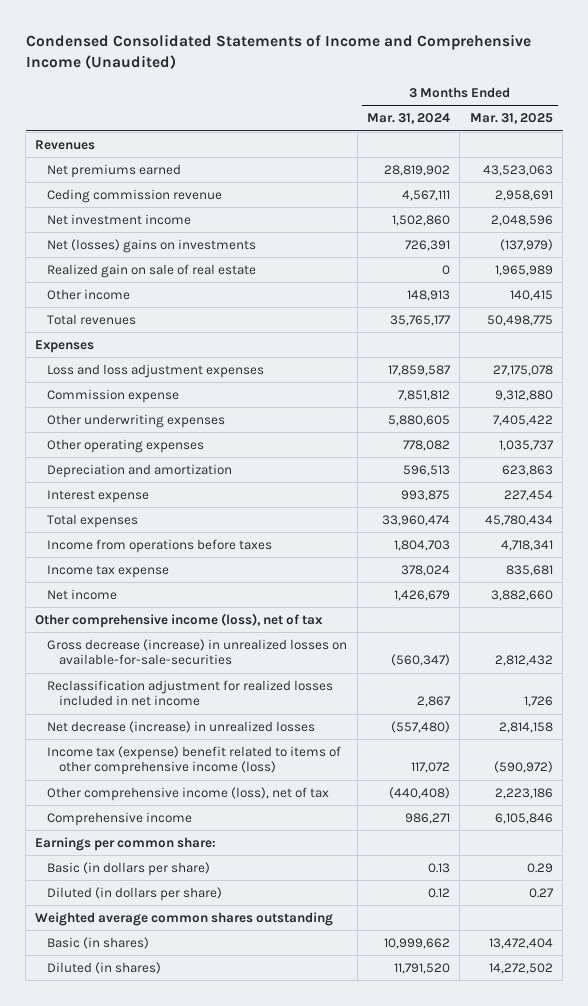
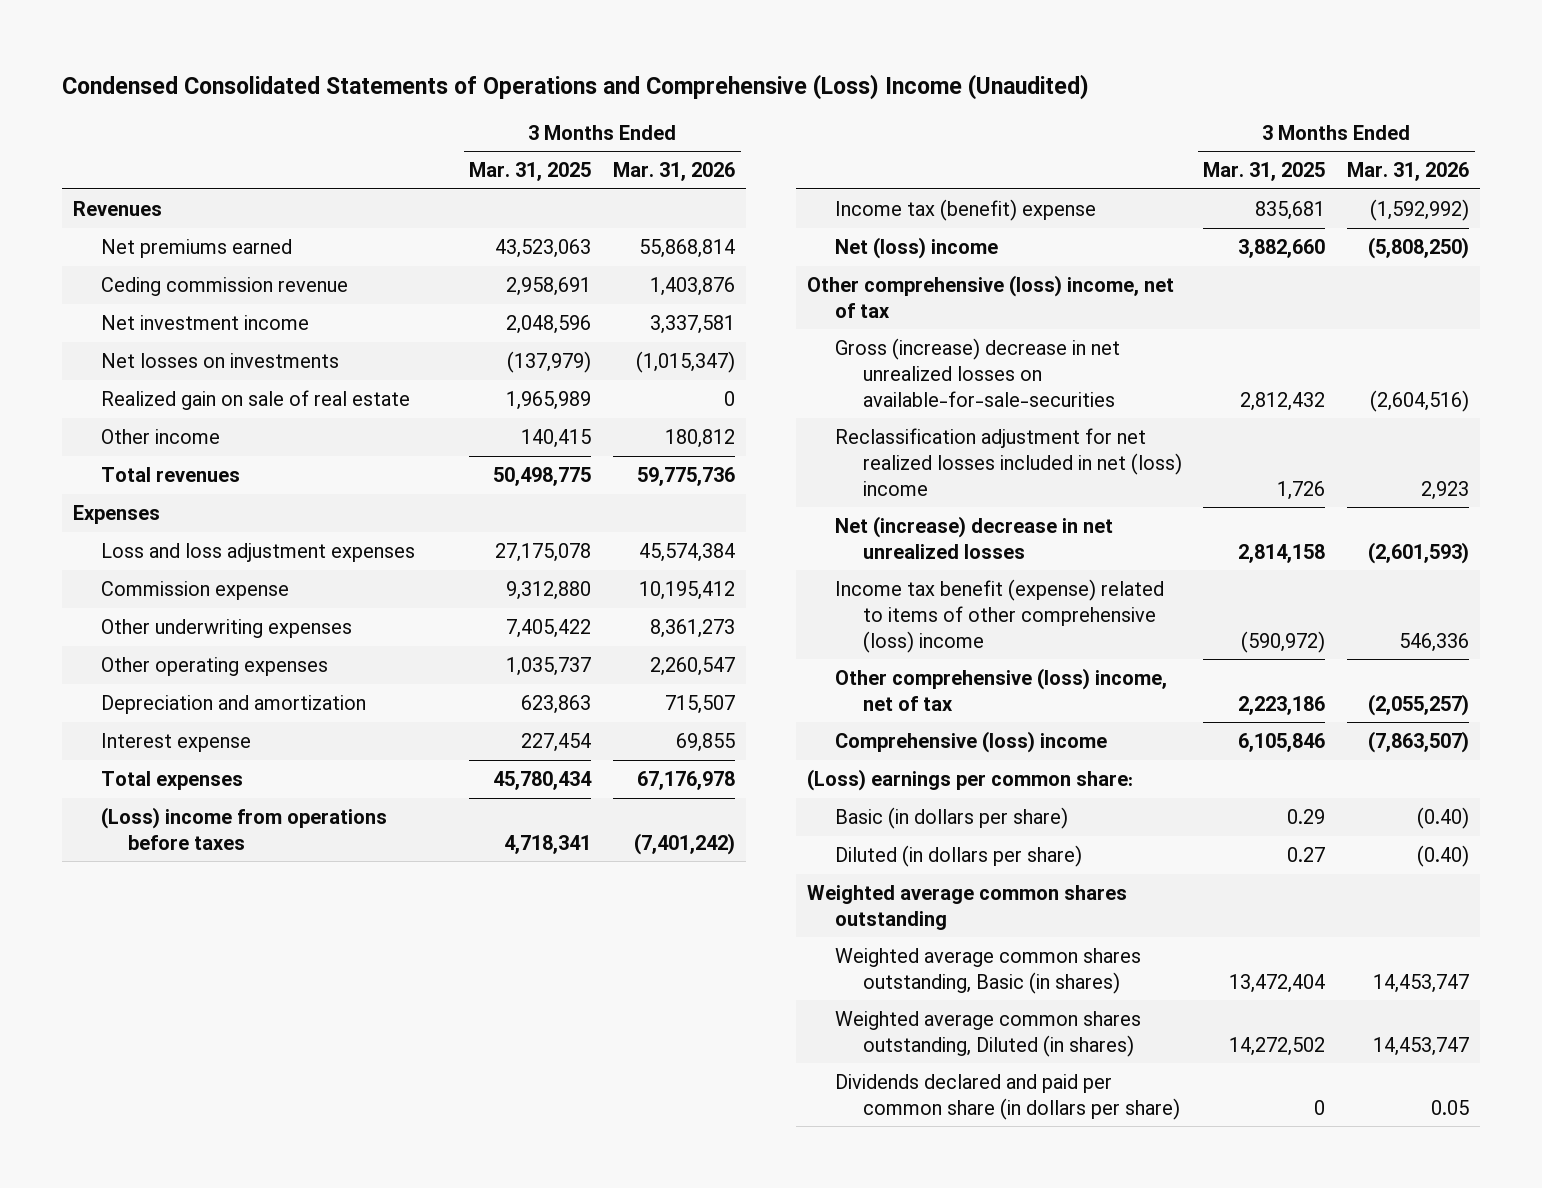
[25,34,531,70] Condensed Consolidated Statements of Income and Comprehensive Income (Unaudited) -> [62,73,1090,100] Condensed Consolidated Statements of Operations and Comprehensive (Loss) Income (Unaudited)
[366,113,450,125] Mar. 31, 2024 -> none
none -> [613,162,736,182] Mar. 31, 2026
[47,238,257,253] Net (losses) gains on investments -> [100,352,339,368] Net losses on investments
[47,538,273,553] Income from operations before taxes -> [100,806,387,850] (Loss) income from operations before taxes
[47,564,170,578] Income tax expense -> [834,198,1096,221] Income tax (benefit) expense
[47,588,118,600] Net income -> [834,236,998,259] Net (loss) income
[35,612,324,628] Other comprehensive income (loss), net of tax -> [807,274,1175,318] Other comprehensive (loss) income, net of tax
[47,638,348,666] Gross decrease (increase) in unrealized losses on available-for-sale-securities -> [834,337,1120,407] Gross (increase) decrease in net unrealized losses on available-for-sale-securities
[47,679,334,707] Reclassification adjustment for realized losses included in net income -> [834,427,1182,496] Reclassification adjustment for net realized losses included in net (loss) income
[47,720,316,733] Net decrease (increase) in unrealized losses -> [834,515,1113,559] Net (increase) decrease in net unrealized losses
[47,745,342,776] Income tax (expense) benefit related to items of other comprehensive income (loss) -> [834,578,1164,653] Income tax benefit (expense) related to items of other comprehensive (loss) income
[47,786,330,801] Other comprehensive income (loss), net of tax -> [834,667,1167,711] Other comprehensive (loss) income, net of tax
[47,811,193,826] Comprehensive income -> [834,730,1107,753] Comprehensive (loss) income
[35,836,217,851] Earnings per common share: -> [807,768,1134,791] (Loss) earnings per common share:
[47,936,150,949] Basic (in shares) -> [834,947,1141,994] Weighted average common shares outstanding, Basic (in shares)
[47,961,162,974] Diluted (in shares) -> [834,1010,1141,1057] Weighted average common shares outstanding, Diluted (in shares)
none -> [834,1073,1180,1120] Dividends declared and paid per common share (in dollars per share)

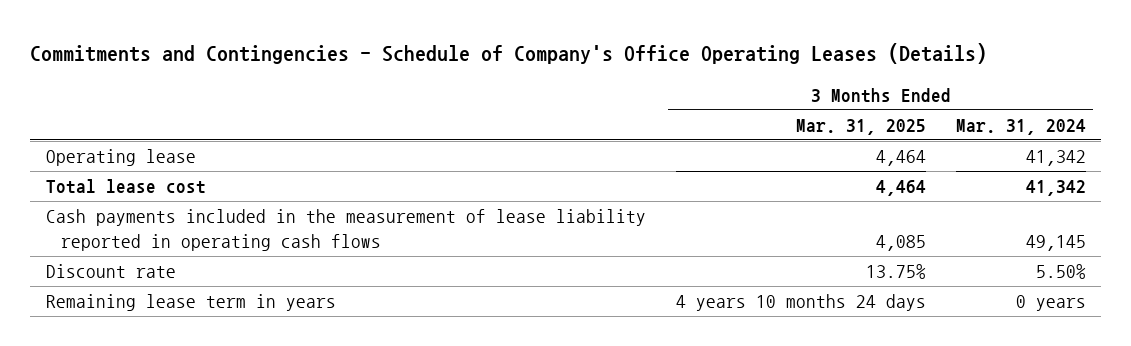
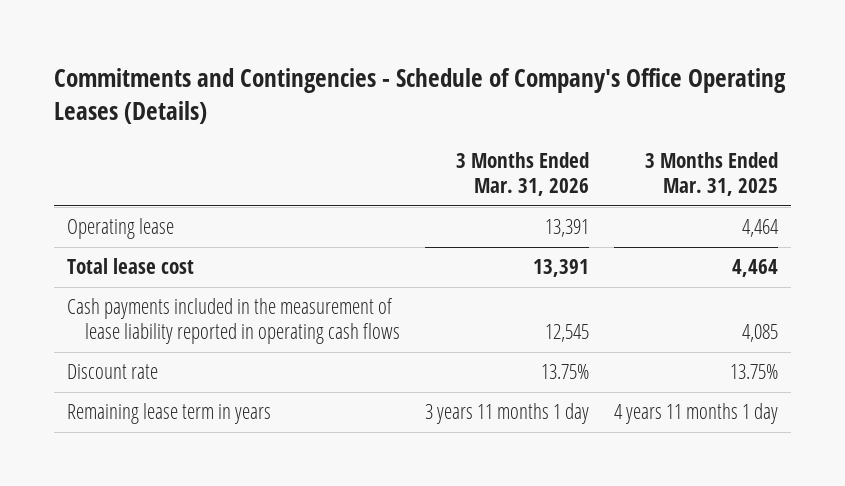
[955,118,1086,135] Mar. 31, 2024 -> none
none -> [456,152,590,197] 3 Months Ended Mar. 31, 2026
[675,294,926,312] 4 years 10 months 24 days -> [614,403,779,425] 4 years 11 months 1 day

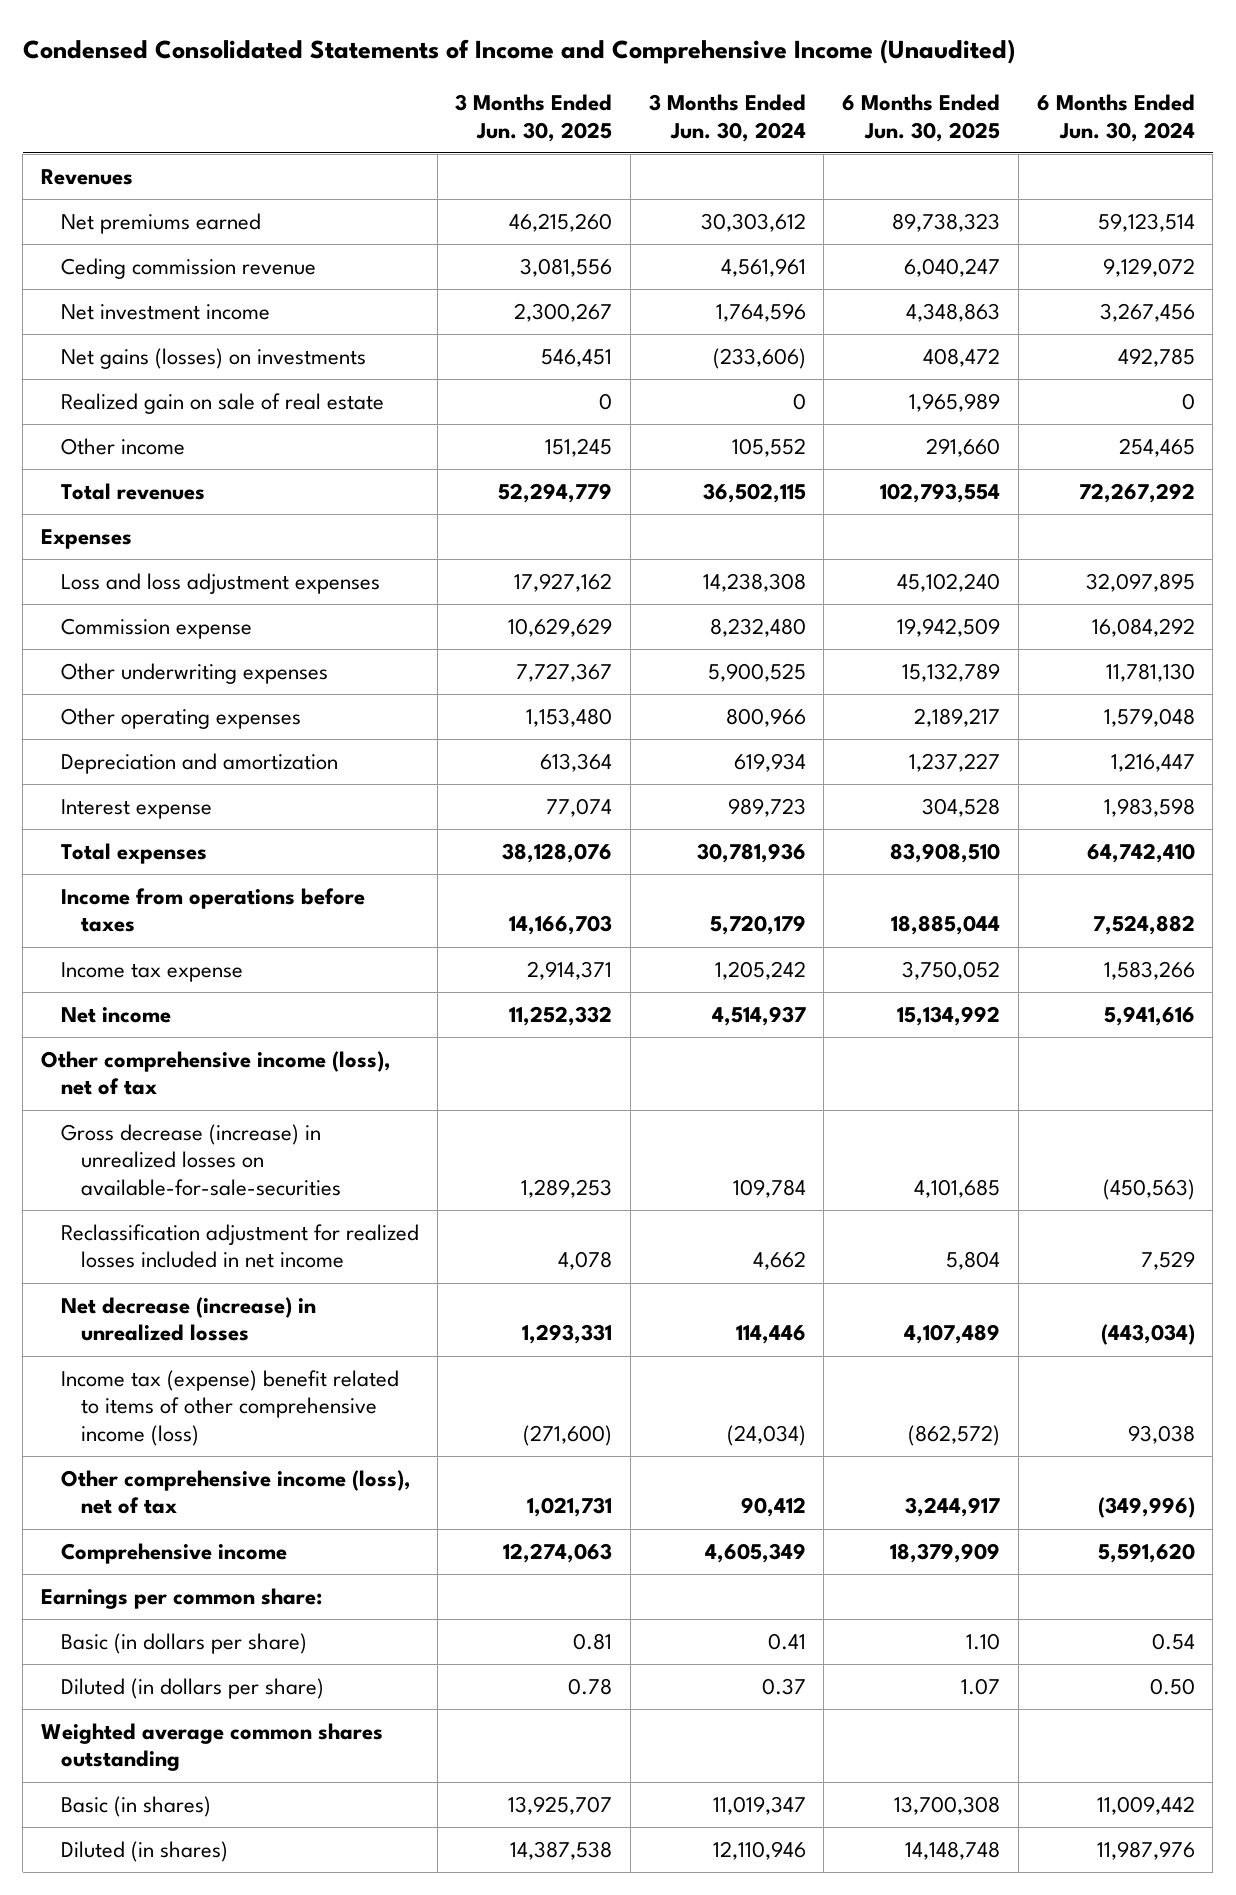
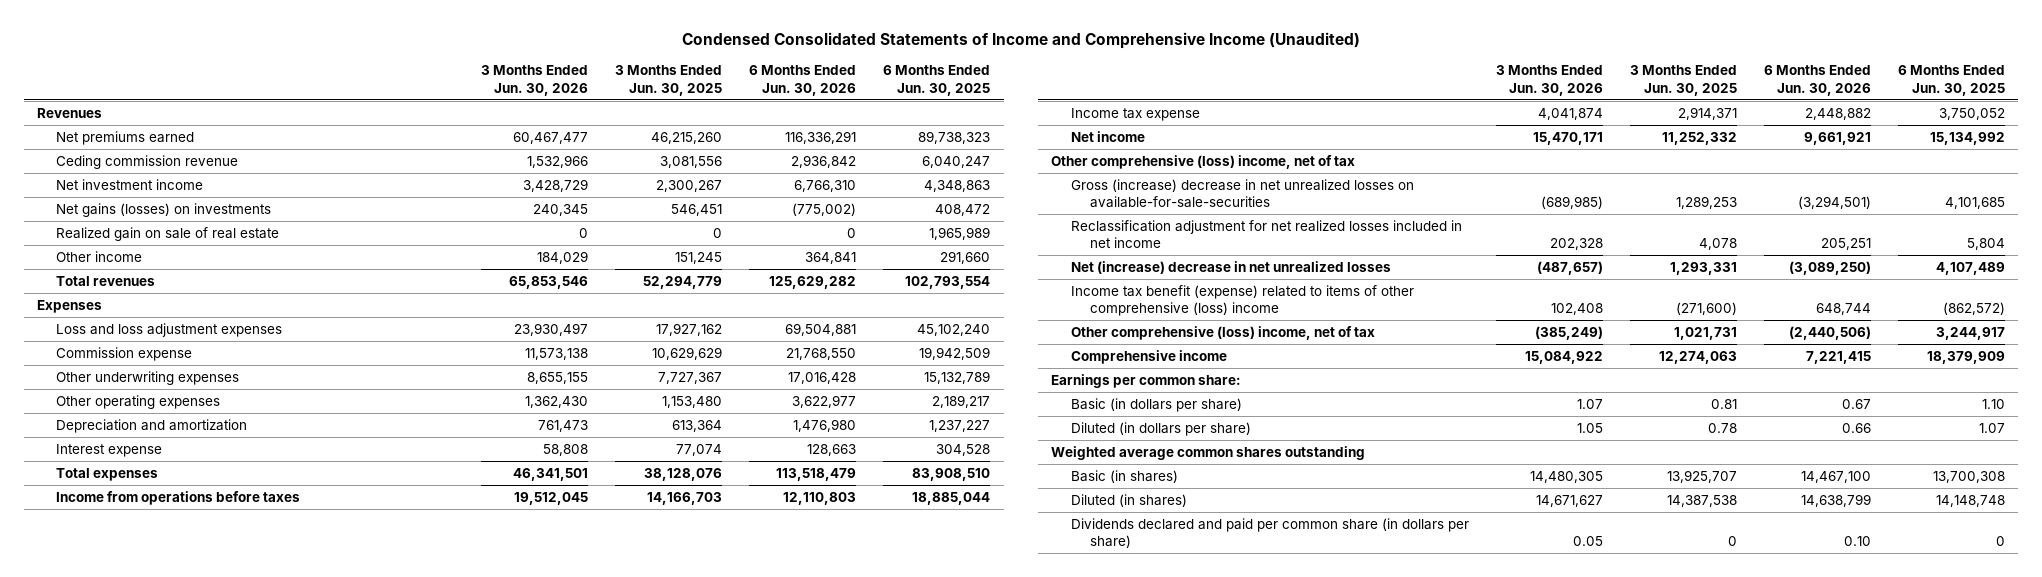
[648,94,806,142] 3 Months Ended Jun. 30, 2024 -> none
[1036,94,1195,142] 6 Months Ended Jun. 30, 2024 -> none
none -> [481,65,589,96] 3 Months Ended Jun. 30, 2026
none -> [749,65,857,96] 6 Months Ended Jun. 30, 2026
[41,1051,392,1096] Other comprehensive income (loss), net of tax -> [1051,155,1356,170] Other comprehensive (loss) income, net of tax
[60,1124,341,1196] Gross decrease (increase) in unrealized losses on available-for-sale-securities -> [1070,179,1414,209] Gross (increase) decrease in net unrealized losses on available-for-sale-securities
[60,1224,419,1269] Reclassification adjustment for realized losses included in net income -> [1070,220,1462,249] Reclassification adjustment for net realized losses included in net income
[60,1297,316,1342] Net decrease (increase) in unrealized losses -> [1070,261,1391,275] Net (increase) decrease in net unrealized losses
[60,1370,399,1446] Income tax (expense) benefit related to items of other comprehensive income (loss) -> [1070,285,1414,317] Income tax benefit (expense) related to items of other comprehensive (loss) income
[60,1470,411,1515] Other comprehensive income (loss), net of tax -> [1070,326,1375,341] Other comprehensive (loss) income, net of tax
none -> [1070,518,1469,549] Dividends declared and paid per common share (in dollars per share)

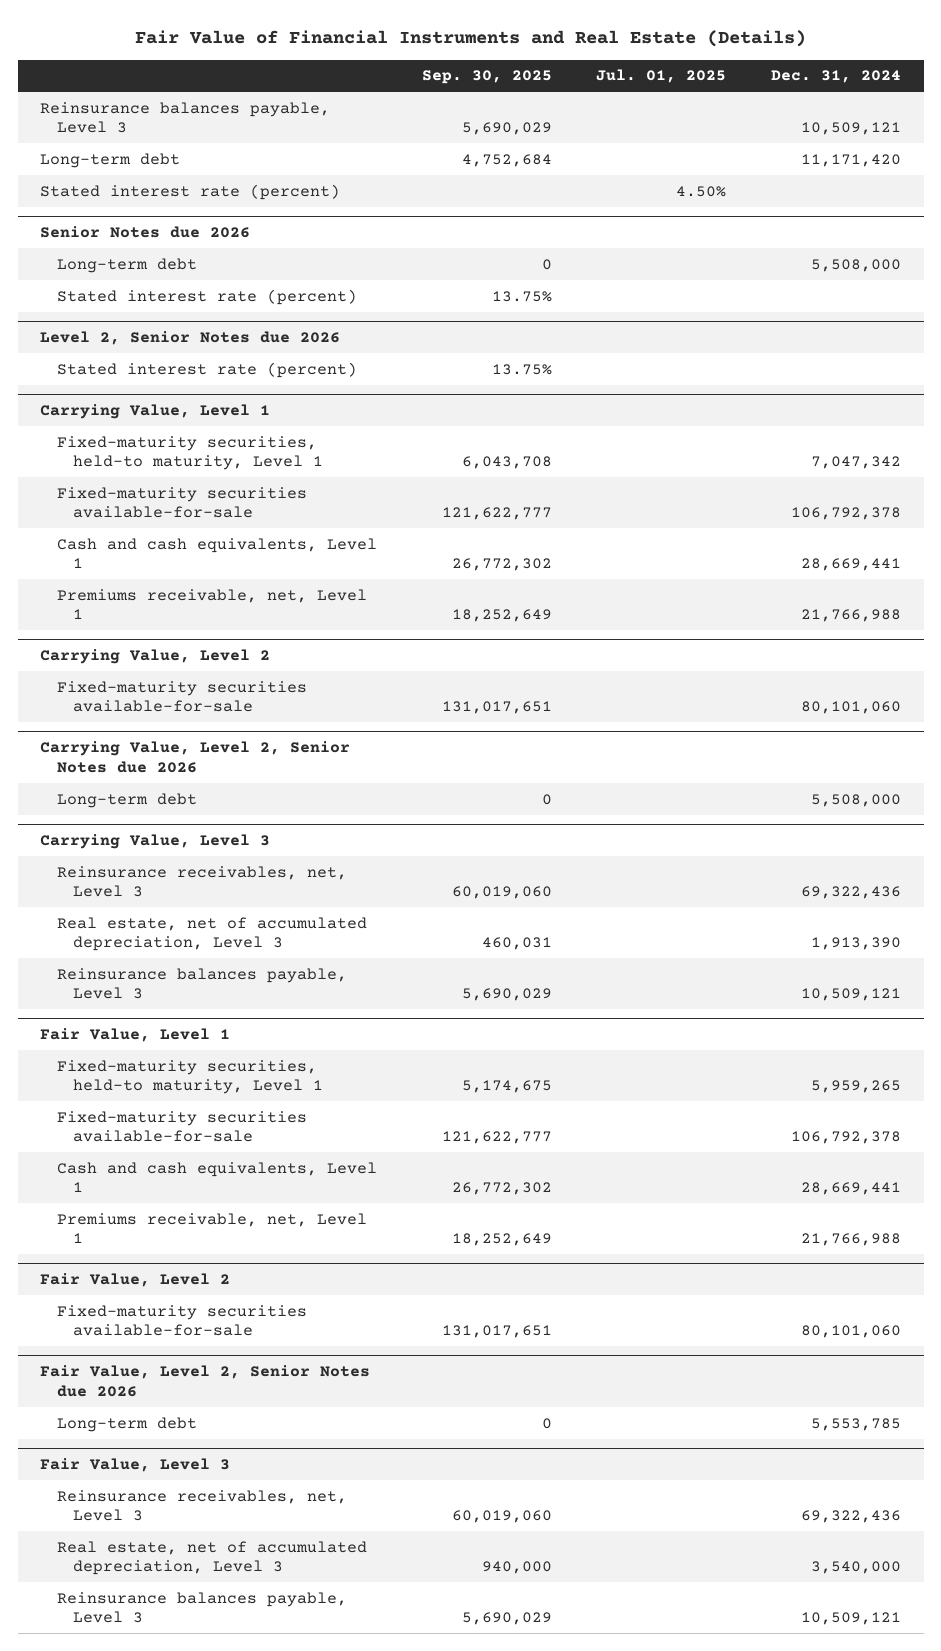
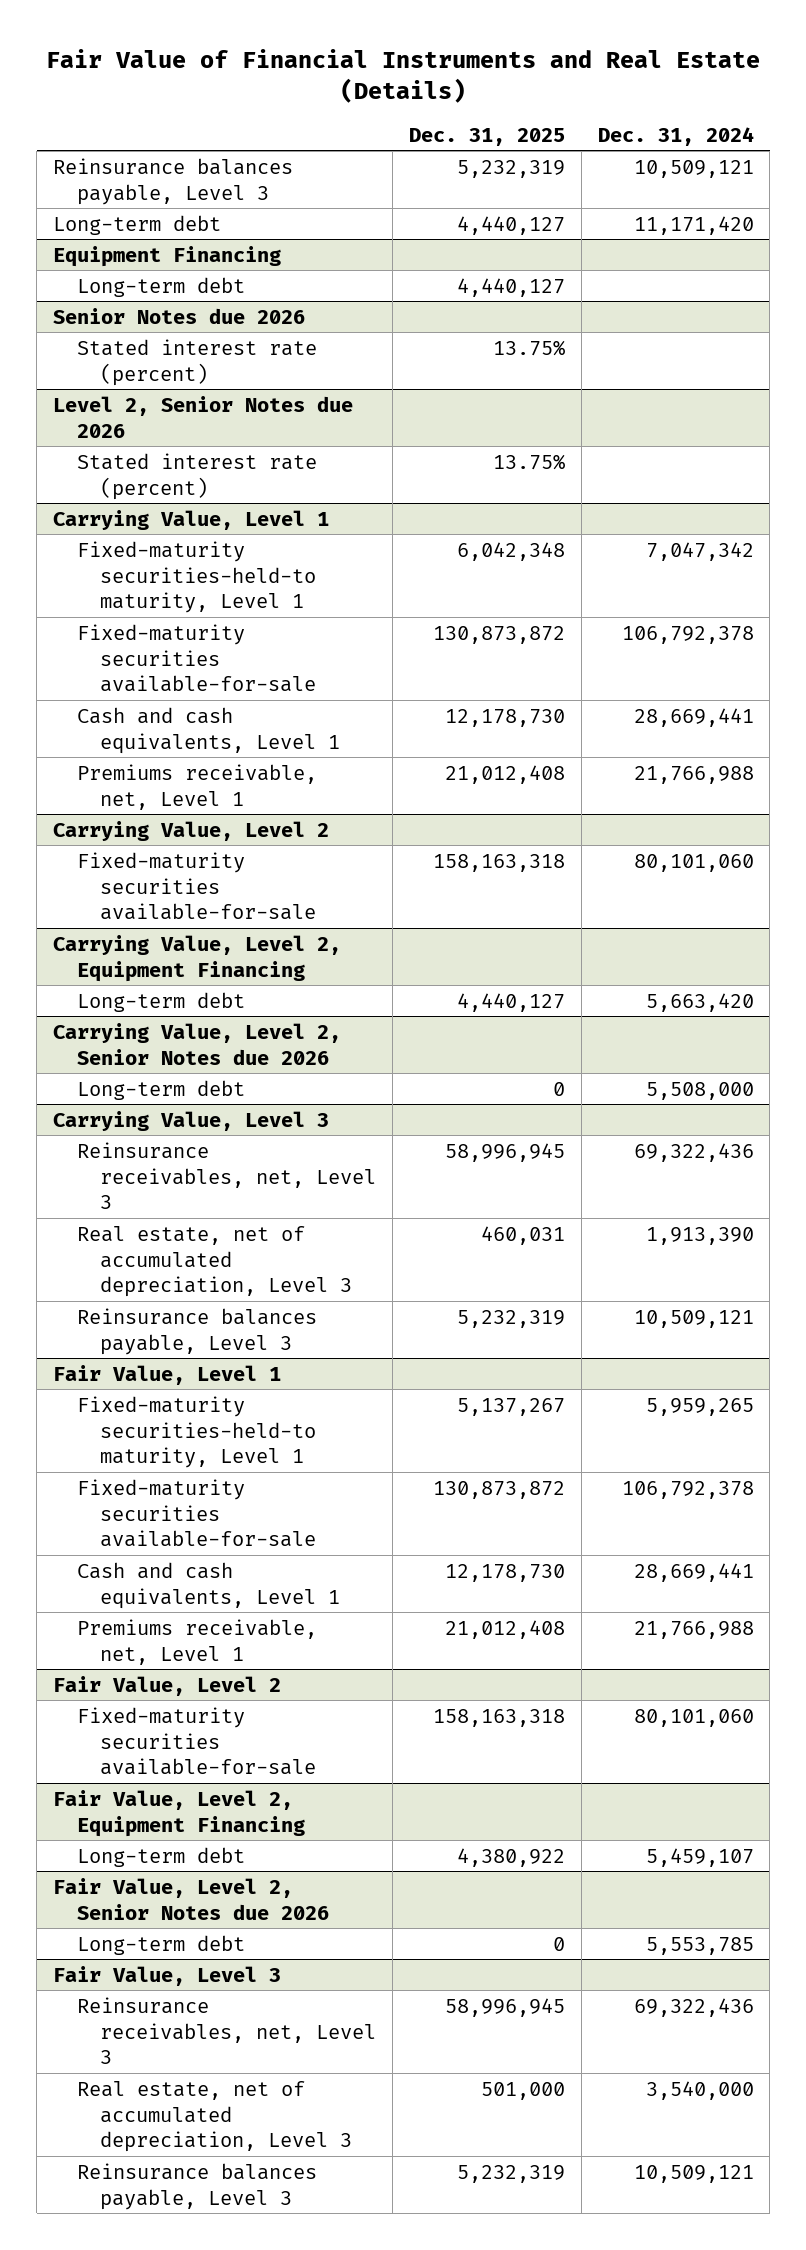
[421,70,552,85] Sep. 30, 2025 -> none
[596,69,727,84] Jul. 01, 2025 -> none
none -> [408,127,565,146] Dec. 31, 2025
[40,183,341,200] Stated interest rate (percent) -> none
none -> [52,245,281,267] Equipment Financing
none -> [76,276,245,297] Long-term debt
[56,257,197,273] Long-term debt -> none
[56,435,324,471] Fixed-maturity securities, held-to maturity, Level 1 -> [76,540,317,614] Fixed-maturity securities-held-to maturity, Level 1
none -> [52,934,341,982] Carrying Value, Level 2, Equipment Financing
none -> [76,991,245,1012] Long-term debt
[56,1059,324,1095] Fixed-maturity securities, held-to maturity, Level 1 -> [76,1395,317,1469] Fixed-maturity securities-held-to maturity, Level 1
none -> [52,1789,305,1837] Fair Value, Level 2, Equipment Financing
none -> [76,1846,245,1867] Long-term debt

